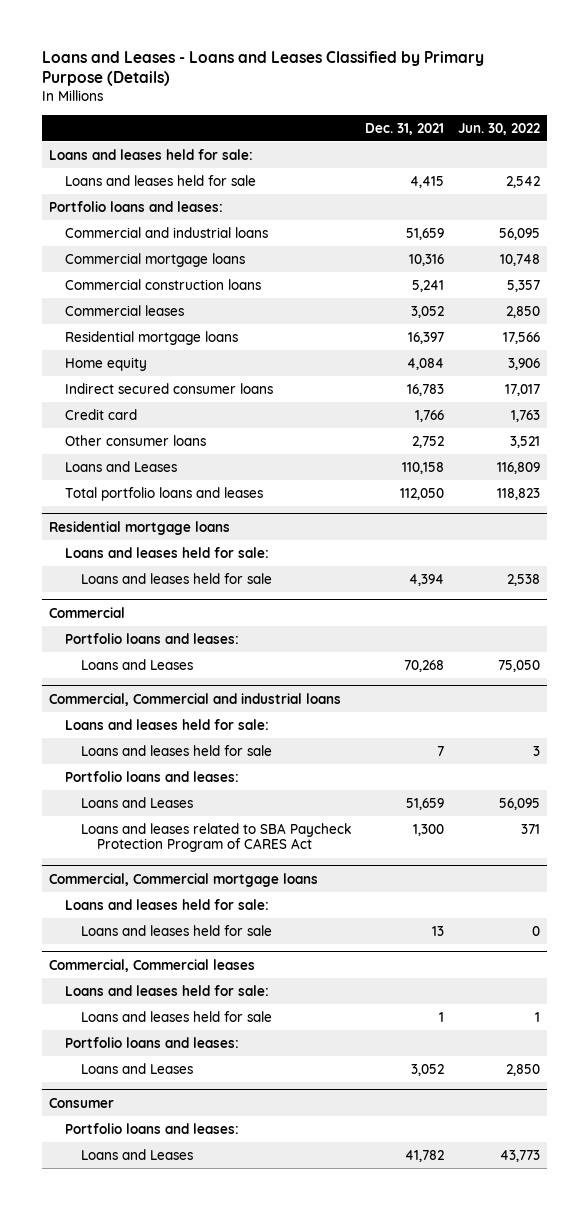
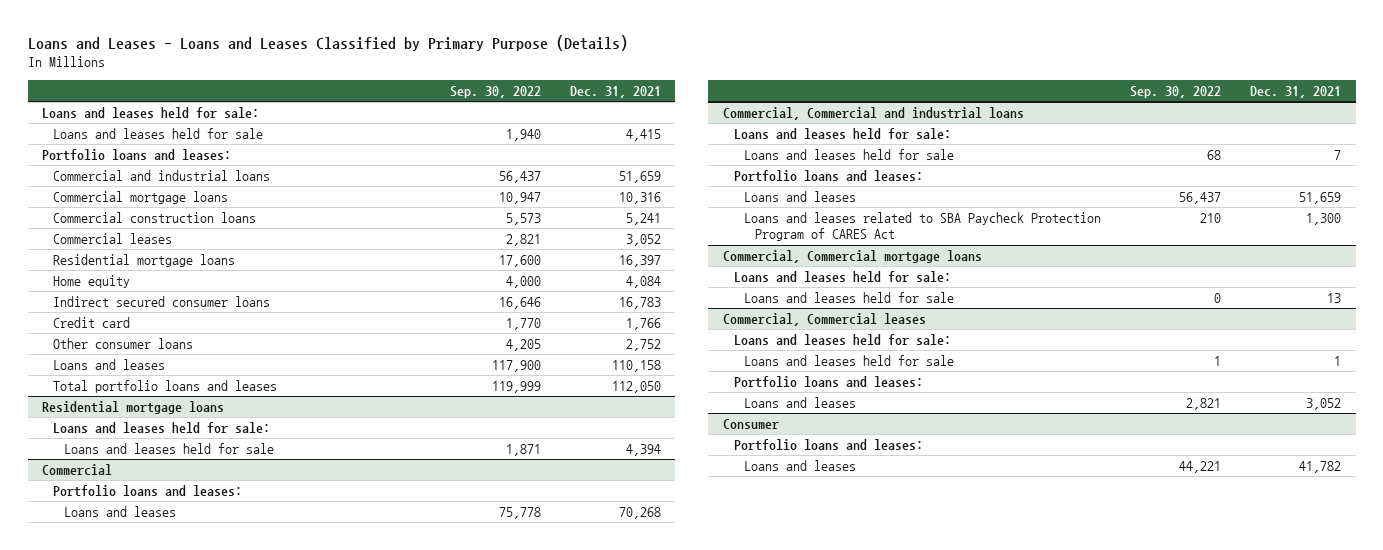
[457,122,540,135] Jun. 30, 2022 -> none
none -> [449,85,541,98] Sep. 30, 2022
[64,460,177,472] Loans and Leases -> [52,358,165,370] Loans and leases
[80,658,193,670] Loans and Leases -> [63,505,176,517] Loans and leases
[80,796,193,808] Loans and Leases -> [744,190,857,202] Loans and leases
[80,1062,193,1074] Loans and Leases -> [744,396,857,408] Loans and leases
[80,1148,193,1160] Loans and Leases -> [744,459,857,471] Loans and leases

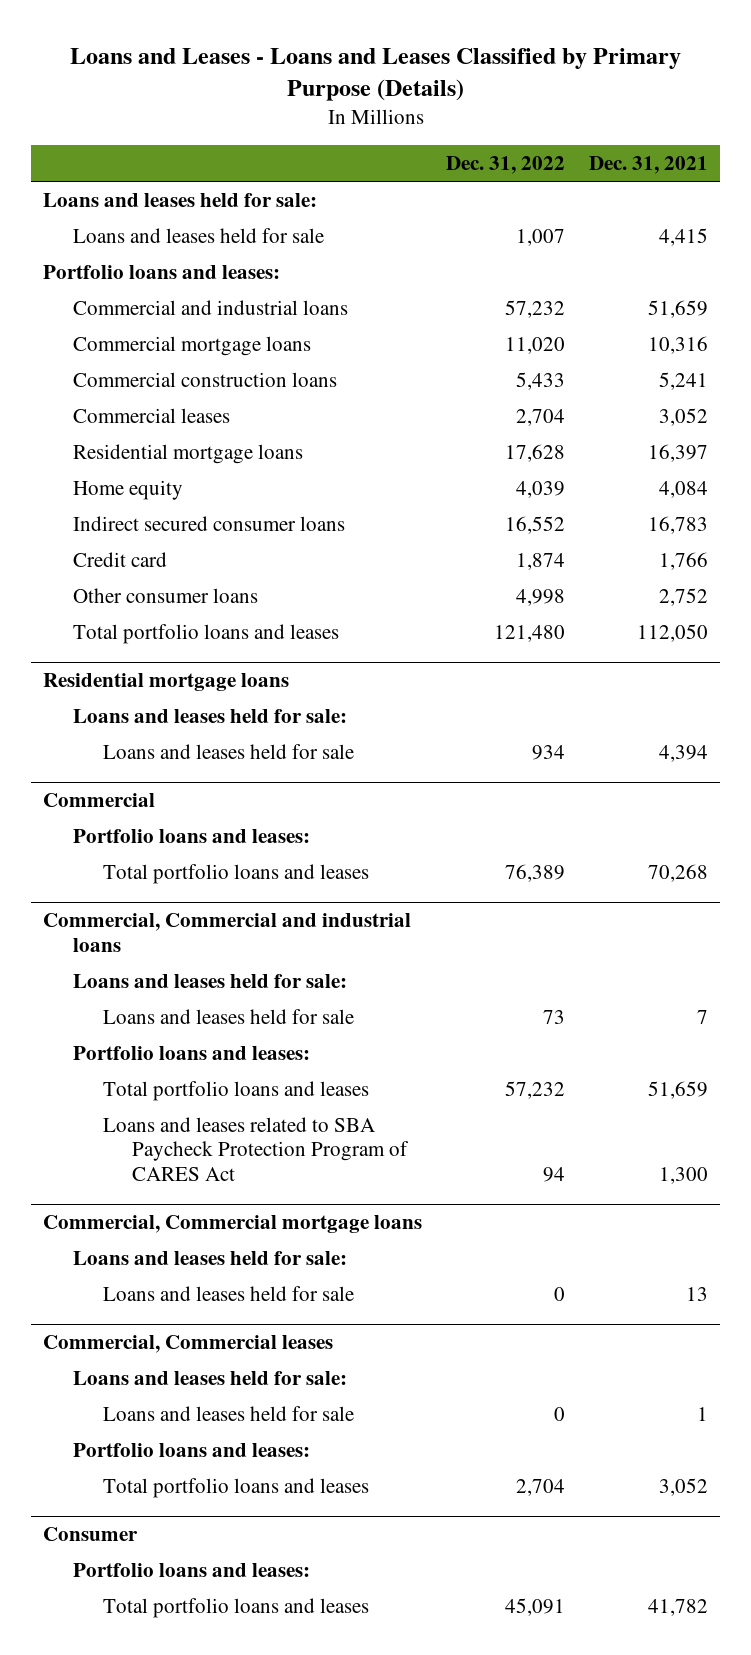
[449,85,541,98] Sep. 30, 2022 -> none
none -> [446,155,566,174] Dec. 31, 2022
[52,358,165,370] Loans and leases -> none
[63,505,176,517] Loans and leases -> [102,863,369,884] Total portfolio loans and leases
[744,190,857,202] Loans and leases -> [102,1080,369,1101] Total portfolio loans and leases
[744,396,857,408] Loans and leases -> [102,1477,369,1498] Total portfolio loans and leases
[744,459,857,471] Loans and leases -> [102,1597,369,1618] Total portfolio loans and leases

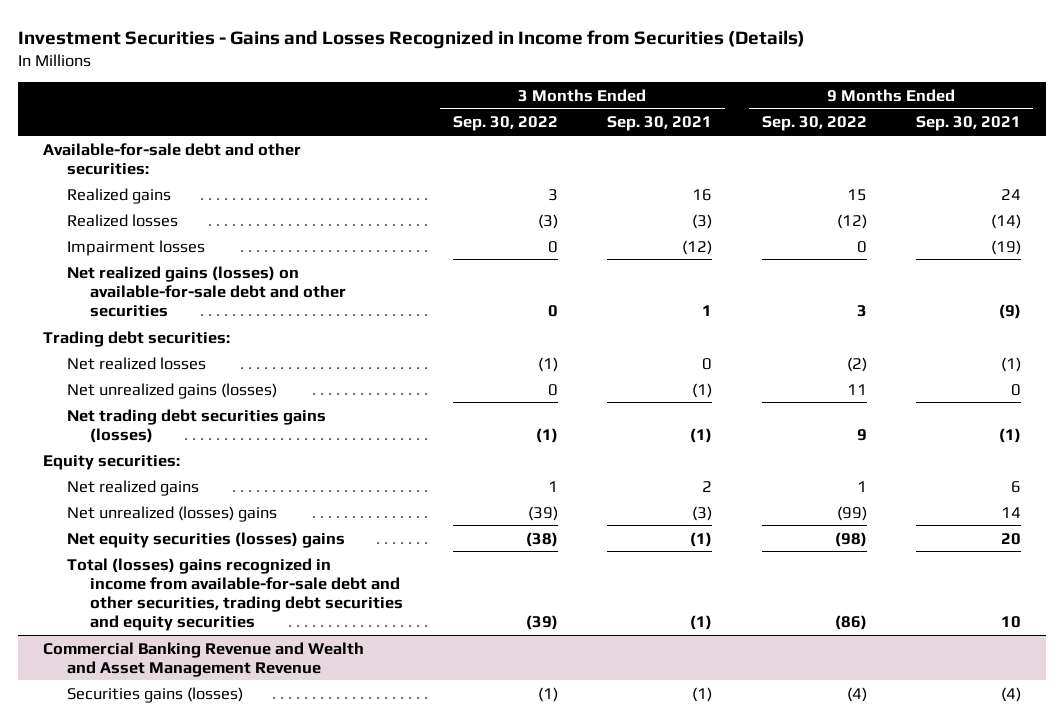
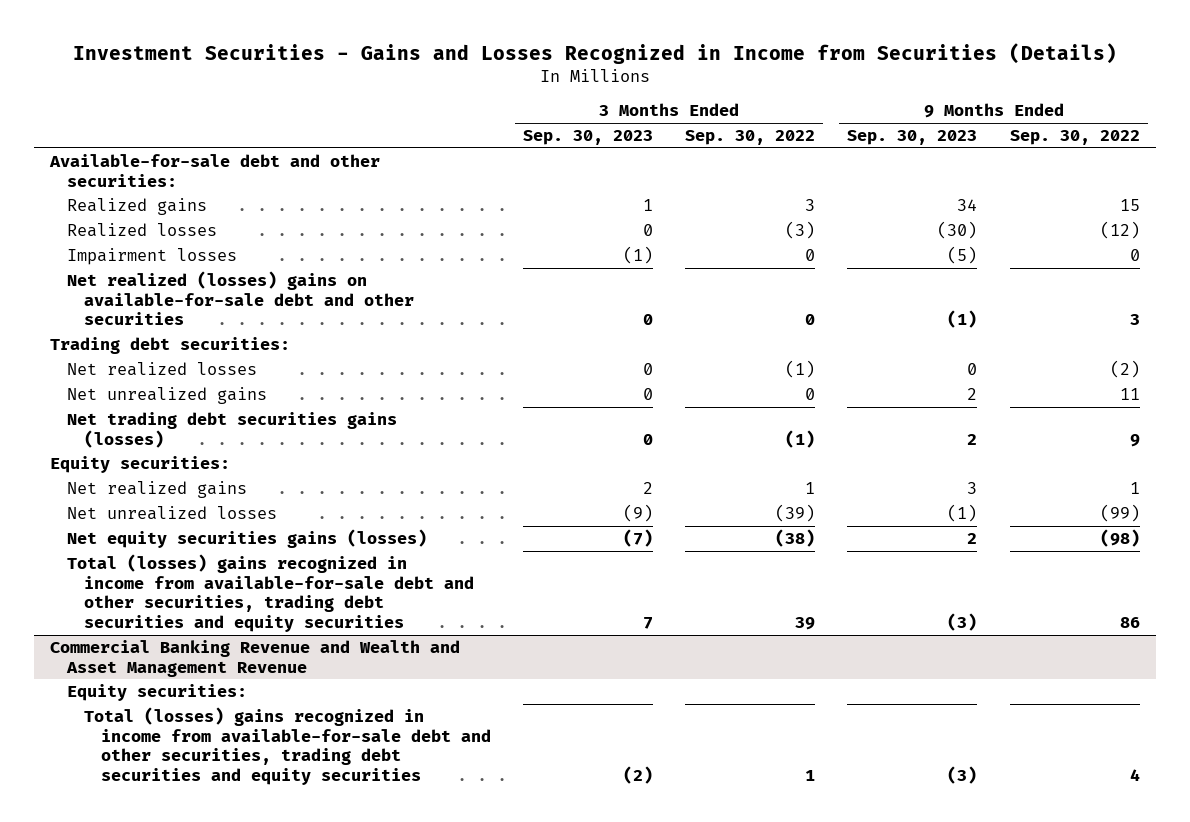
[607,116,713,132] Sep. 30, 2021 -> none
[915,116,1021,132] Sep. 30, 2021 -> none
none -> [523,130,654,146] Sep. 30, 2023
none -> [847,130,978,146] Sep. 30, 2023
[66,265,347,317] Net realized gains (losses) on available-for-sale debt and other securities -> [67,271,415,326] Net realized (losses) gains on available-for-sale debt and other securities
[66,382,277,399] Net unrealized gains (losses) -> [67,387,268,405] Net unrealized gains
[66,505,277,522] Net unrealized (losses) gains -> [67,506,278,521] Net unrealized losses
[66,531,345,548] Net equity securities (losses) gains -> [67,529,428,549] Net equity securities gains (losses)
[525,614,558,630] (39) -> [795,617,816,631] 39
[834,614,867,630] (86) -> [1119,617,1140,629] 86
[66,686,243,703] Securities gains (losses) -> none
none -> [67,684,248,702] Equity securities:
none -> [84,707,491,786] Total (losses) gains recognized in income from available-for-sale debt and other securities, trading debt securities and equity securities

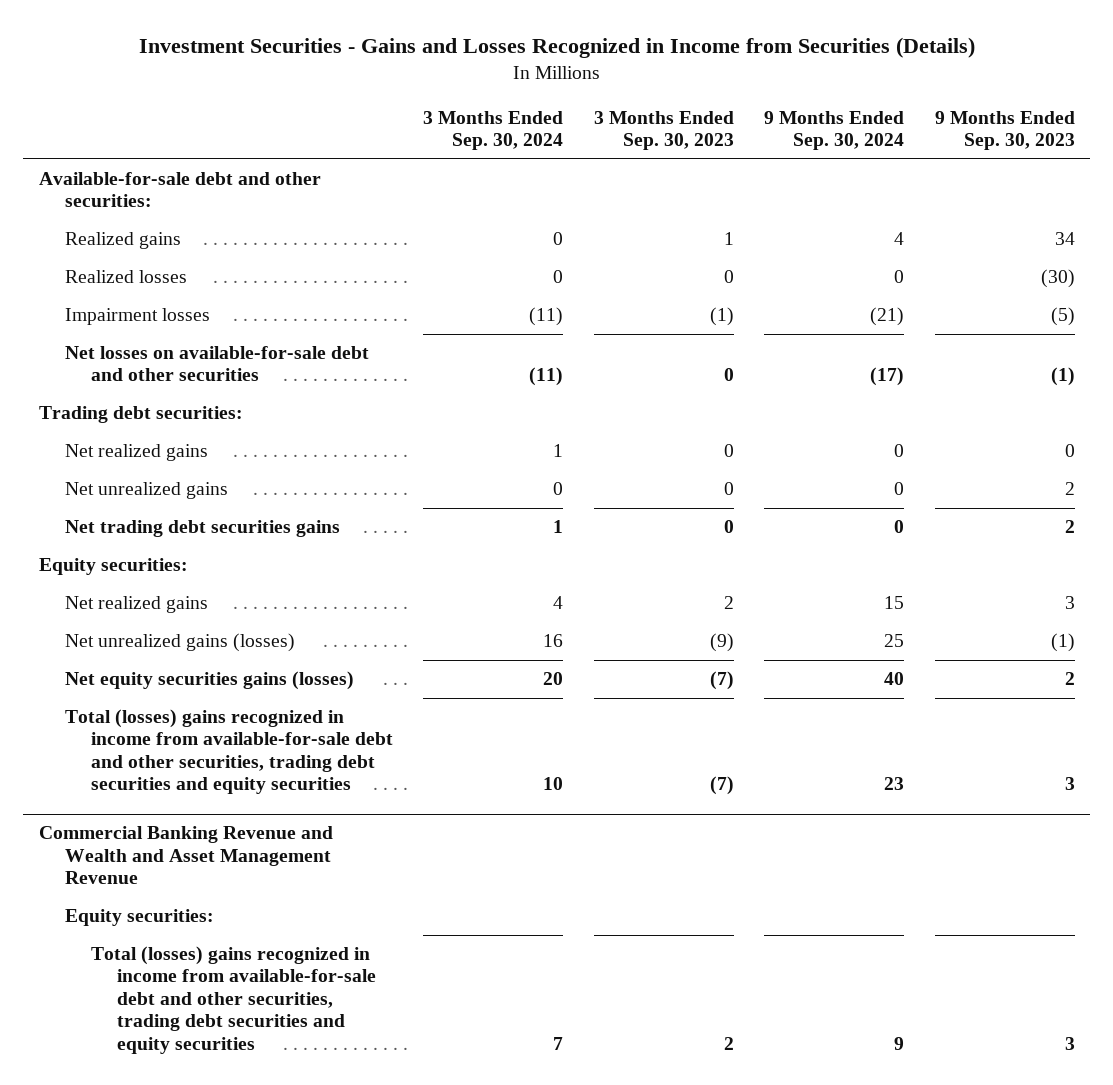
[685,130,816,146] Sep. 30, 2022 -> none
[1009,130,1140,146] Sep. 30, 2022 -> none
none -> [423,110,564,151] 3 Months Ended Sep. 30, 2024
none -> [764,110,905,151] 9 Months Ended Sep. 30, 2024
[67,271,415,326] Net realized (losses) gains on available-for-sale debt and other securities -> [64,346,369,382] Net losses on available-for-sale debt and other securities
[67,362,258,377] Net realized losses -> [64,444,208,462] Net realized gains
[67,412,398,448] Net trading debt securities gains (losses) -> [64,520,340,538] Net trading debt securities gains
[67,506,278,521] Net unrealized losses -> [64,633,295,653] Net unrealized gains (losses)
[643,617,654,630] 7 -> [709,776,734,796] (7)
[947,613,978,632] (3) -> [1064,777,1075,791] 3
[623,766,654,785] (2) -> [723,1036,734,1050] 2
[947,766,978,785] (3) -> [1064,1036,1075,1050] 3

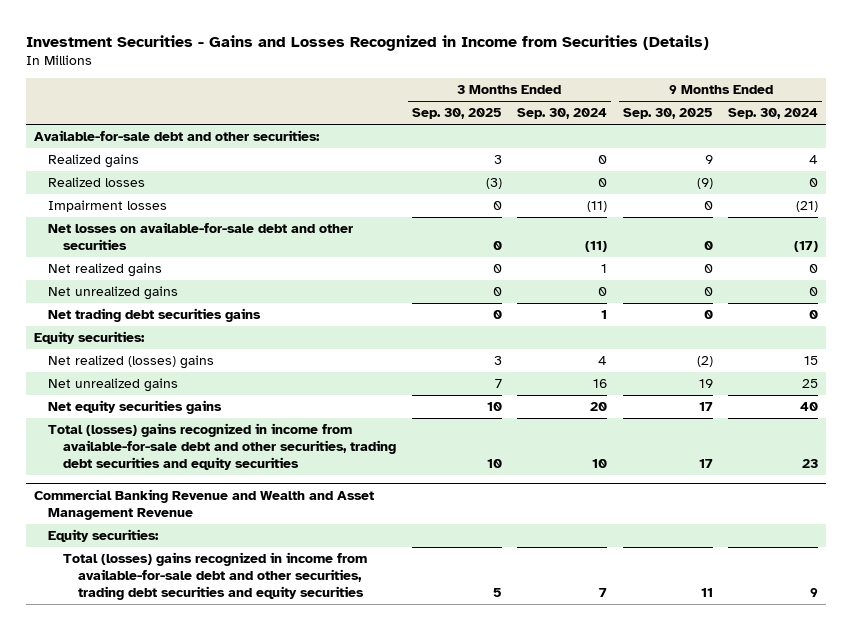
[593,110,734,151] 3 Months Ended Sep. 30, 2023 -> none
[934,110,1075,151] 9 Months Ended Sep. 30, 2023 -> none
none -> [411,108,502,120] Sep. 30, 2025
none -> [622,108,713,120] Sep. 30, 2025
[38,406,243,424] Trading debt securities: -> none
[64,596,208,614] Net realized gains -> [48,355,215,370] Net realized (losses) gains
[64,633,295,653] Net unrealized gains (losses) -> [48,378,179,393] Net unrealized gains
[64,671,354,691] Net equity securities gains (losses) -> [48,400,223,415] Net equity securities gains

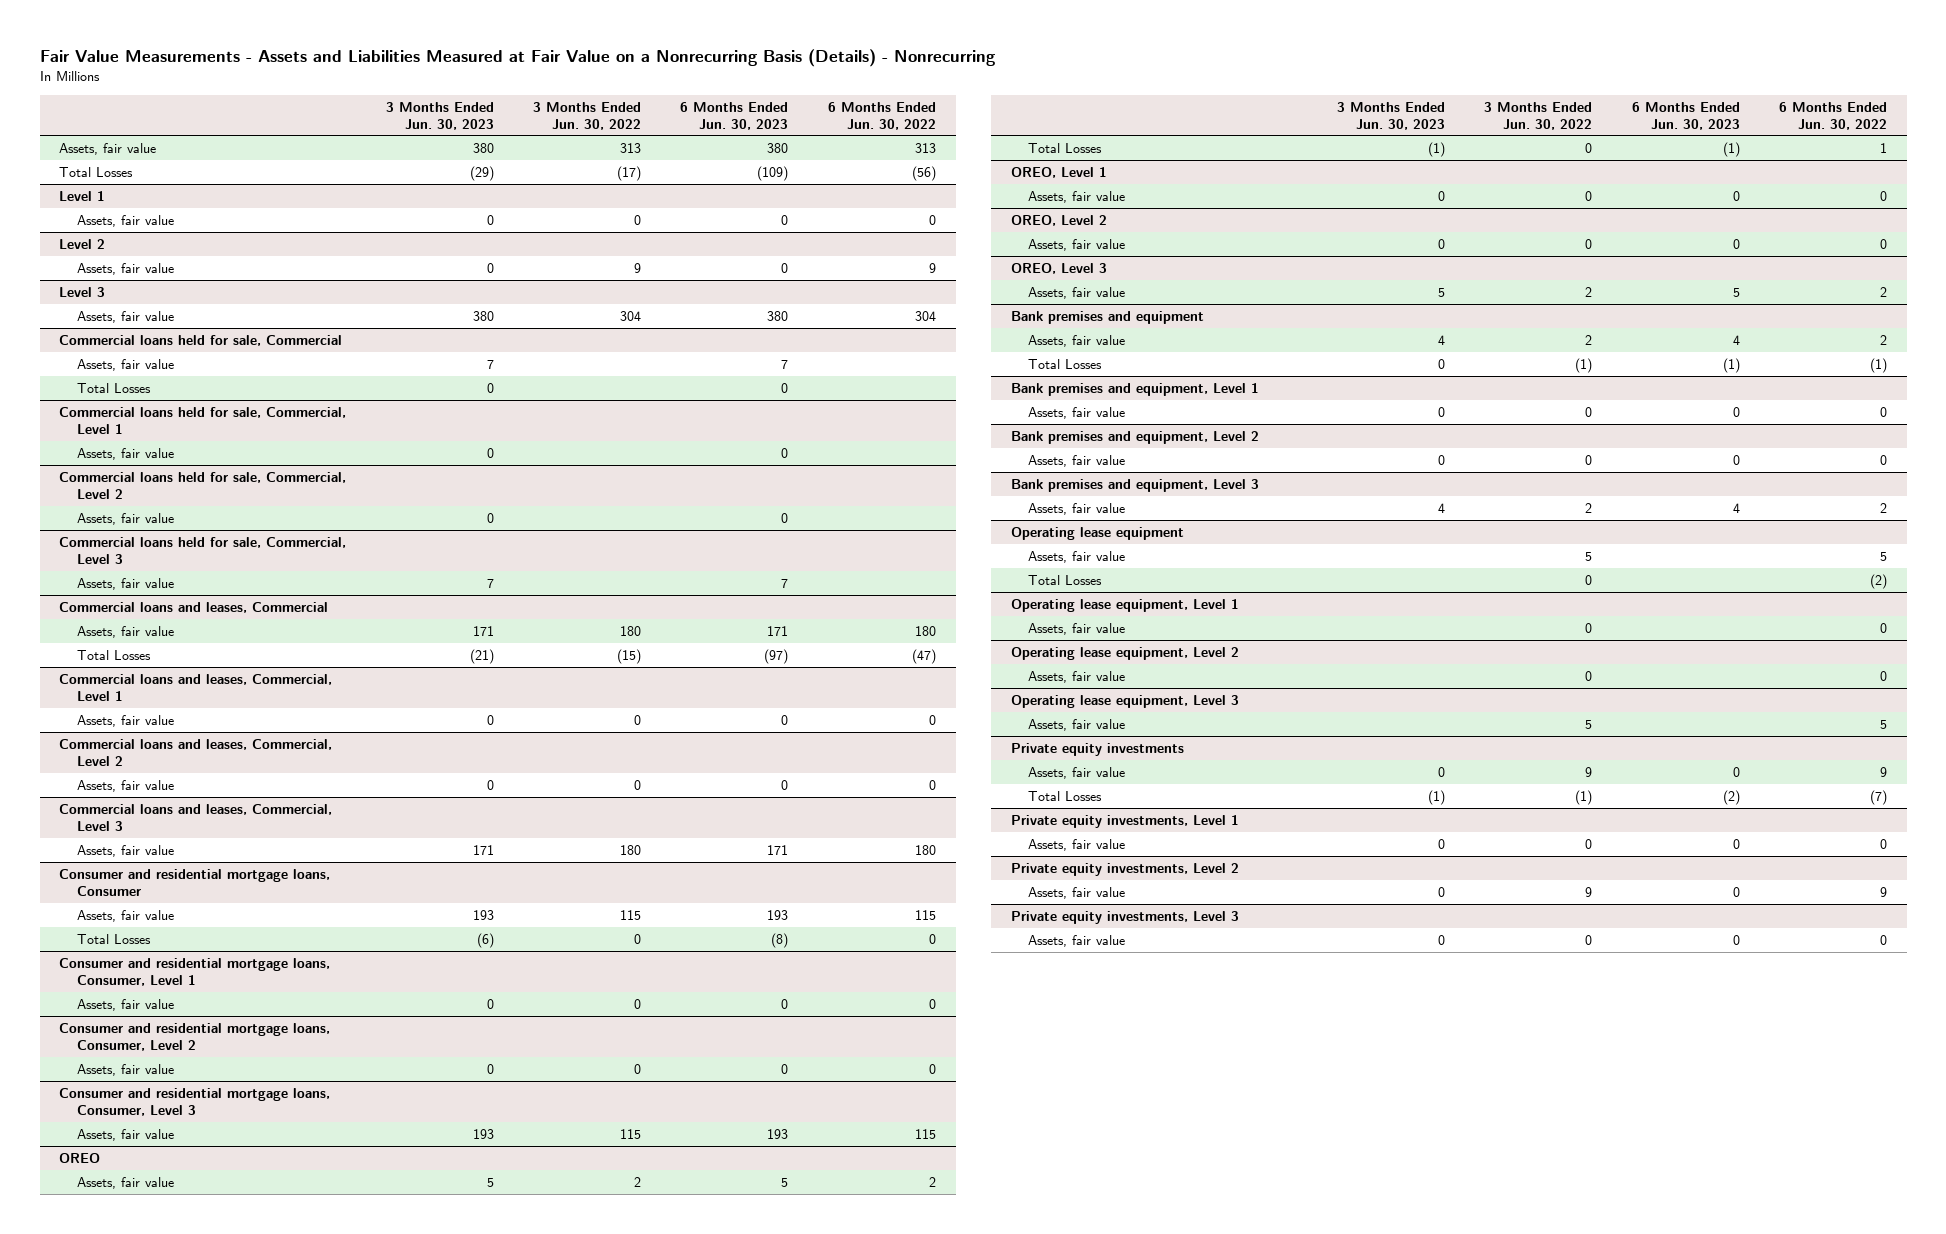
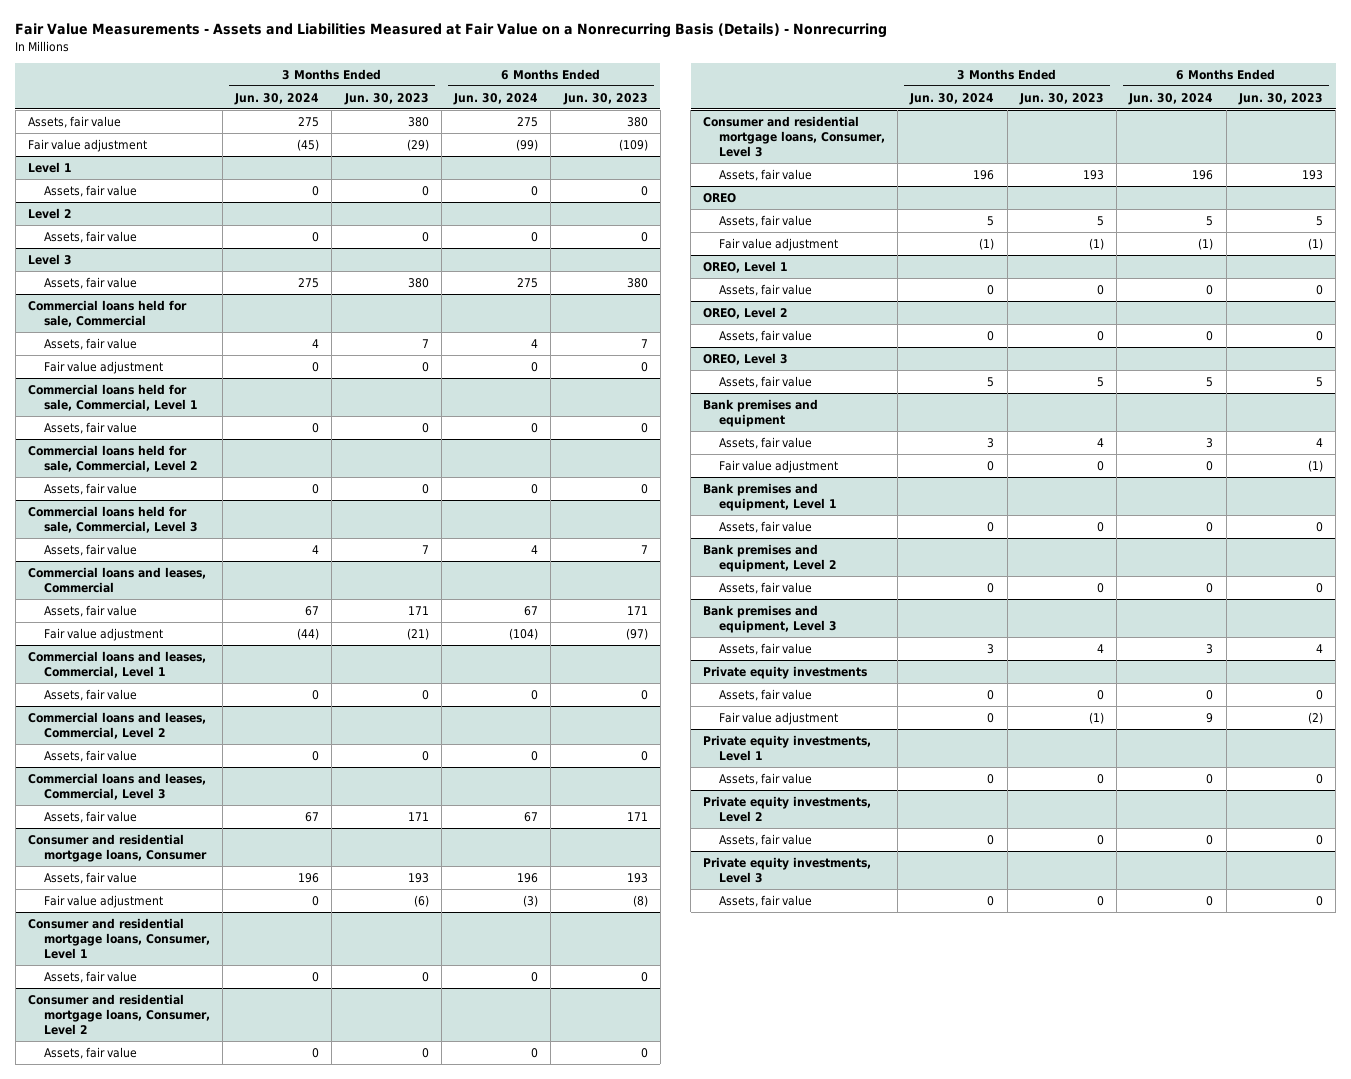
[533,101,642,130] 3 Months Ended Jun. 30, 2022 -> none
[827,101,936,130] 6 Months Ended Jun. 30, 2022 -> none
none -> [234,92,320,105] Jun. 30, 2024
none -> [453,92,539,105] Jun. 30, 2024
[59,166,134,177] Total Losses -> [28,138,148,152] Fair value adjustment
[77,382,152,393] Total Losses -> [43,360,163,374] Fair value adjustment
[77,649,152,660] Total Losses -> [43,627,163,641] Fair value adjustment
[77,933,152,944] Total Losses -> [43,894,163,908] Fair value adjustment
[1028,142,1103,153] Total Losses -> [718,237,838,251] Fair value adjustment
[1028,358,1103,369] Total Losses -> [718,459,838,473] Fair value adjustment
[1010,526,1184,540] Operating lease equipment -> none
[1028,550,1126,563] Assets, fair value -> none
[1028,574,1103,585] Total Losses -> none
[1010,598,1239,612] Operating lease equipment, Level 1 -> none
[1028,622,1126,635] Assets, fair value -> none
[1010,646,1239,660] Operating lease equipment, Level 2 -> none
[1028,670,1126,683] Assets, fair value -> none
[1010,694,1239,708] Operating lease equipment, Level 3 -> none
[1028,718,1126,731] Assets, fair value -> none
[1028,790,1103,801] Total Losses -> [718,711,838,725] Fair value adjustment

